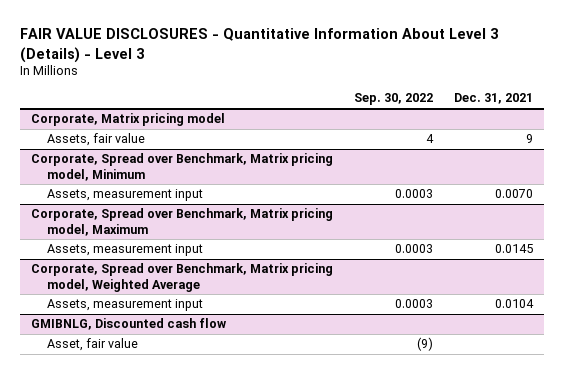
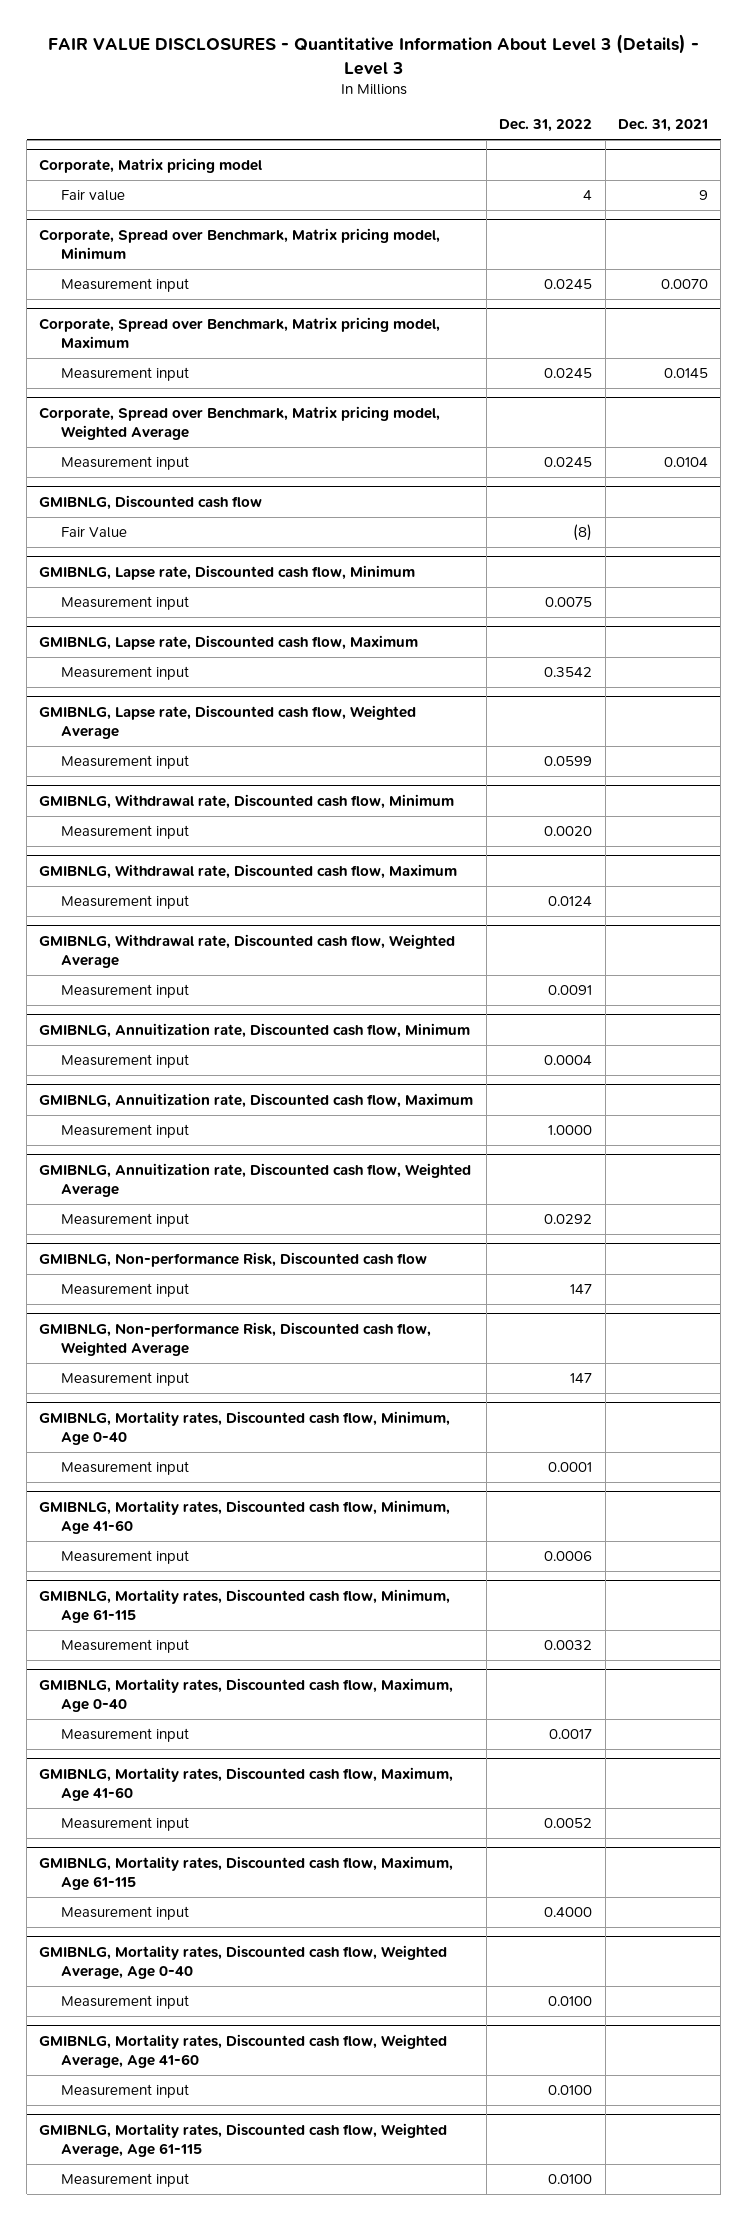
[353,93,433,106] Sep. 30, 2022 -> none
none -> [499,119,593,133] Dec. 31, 2022
[46,133,145,147] Assets, fair value -> [61,190,126,202] Fair value
[46,189,203,202] Assets, measurement input -> [61,278,190,293] Measurement input
[46,244,203,257] Assets, measurement input -> [61,367,190,382] Measurement input
[46,299,203,312] Assets, measurement input -> [61,456,190,471] Measurement input
[46,338,138,352] Asset, fair value -> [61,527,128,539] Fair Value
none -> [39,564,416,580] GMIBNLG, Lapse rate, Discounted cash flow, Minimum
none -> [61,596,190,611] Measurement input
none -> [39,634,419,650] GMIBNLG, Lapse rate, Discounted cash flow, Maximum
none -> [61,666,190,681] Measurement input
none -> [39,704,417,740] GMIBNLG, Lapse rate, Discounted cash flow, Weighted Average
none -> [61,755,190,770] Measurement input
none -> [39,793,455,809] GMIBNLG, Withdrawal rate, Discounted cash flow, Minimum
none -> [61,825,190,840] Measurement input
none -> [39,863,458,879] GMIBNLG, Withdrawal rate, Discounted cash flow, Maximum
none -> [61,895,190,910] Measurement input
none -> [39,933,456,969] GMIBNLG, Withdrawal rate, Discounted cash flow, Weighted Average
none -> [61,984,190,999] Measurement input
none -> [39,1022,471,1038] GMIBNLG, Annuitization rate, Discounted cash flow, Minimum
none -> [61,1054,190,1069] Measurement input
none -> [39,1092,474,1108] GMIBNLG, Annuitization rate, Discounted cash flow, Maximum
none -> [61,1124,190,1139] Measurement input
none -> [39,1162,472,1198] GMIBNLG, Annuitization rate, Discounted cash flow, Weighted Average
none -> [61,1213,190,1228] Measurement input
none -> [39,1251,428,1267] GMIBNLG, Non-performance Risk, Discounted cash flow
none -> [61,1283,190,1298] Measurement input
none -> [39,1321,432,1357] GMIBNLG, Non-performance Risk, Discounted cash flow, Weighted Average
none -> [61,1372,190,1387] Measurement input
none -> [39,1410,451,1446] GMIBNLG, Mortality rates, Discounted cash flow, Minimum, Age 0-40
none -> [61,1461,190,1476] Measurement input
none -> [39,1499,451,1535] GMIBNLG, Mortality rates, Discounted cash flow, Minimum, Age 41-60
none -> [61,1550,190,1565] Measurement input
none -> [39,1588,451,1624] GMIBNLG, Mortality rates, Discounted cash flow, Minimum, Age 61-115
none -> [61,1639,190,1654] Measurement input
none -> [39,1677,454,1713] GMIBNLG, Mortality rates, Discounted cash flow, Maximum, Age 0-40
none -> [61,1728,190,1743] Measurement input
none -> [39,1766,454,1802] GMIBNLG, Mortality rates, Discounted cash flow, Maximum, Age 41-60
none -> [61,1817,190,1832] Measurement input
none -> [39,1855,454,1891] GMIBNLG, Mortality rates, Discounted cash flow, Maximum, Age 61-115
none -> [61,1906,190,1921] Measurement input
none -> [39,1944,448,1980] GMIBNLG, Mortality rates, Discounted cash flow, Weighted Average, Age 0-40
none -> [61,1995,190,2010] Measurement input
none -> [39,2033,448,2069] GMIBNLG, Mortality rates, Discounted cash flow, Weighted Average, Age 41-60
none -> [61,2084,190,2099] Measurement input
none -> [39,2122,448,2158] GMIBNLG, Mortality rates, Discounted cash flow, Weighted Average, Age 61-115
none -> [61,2173,190,2188] Measurement input

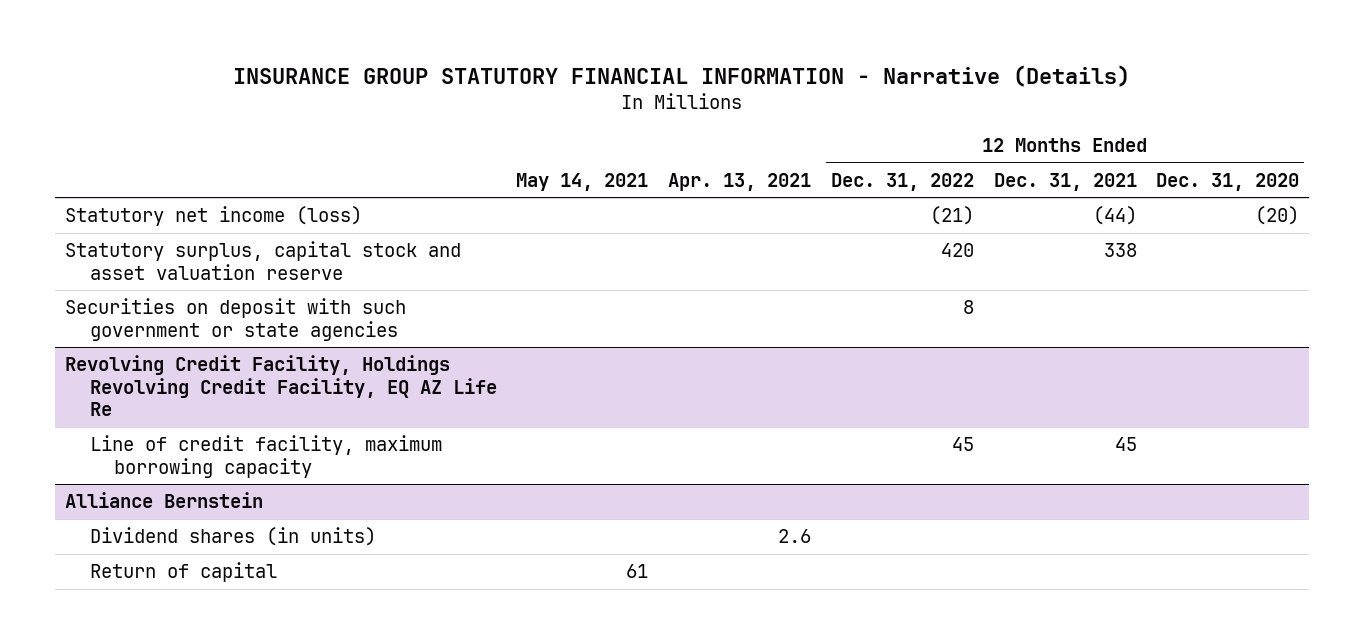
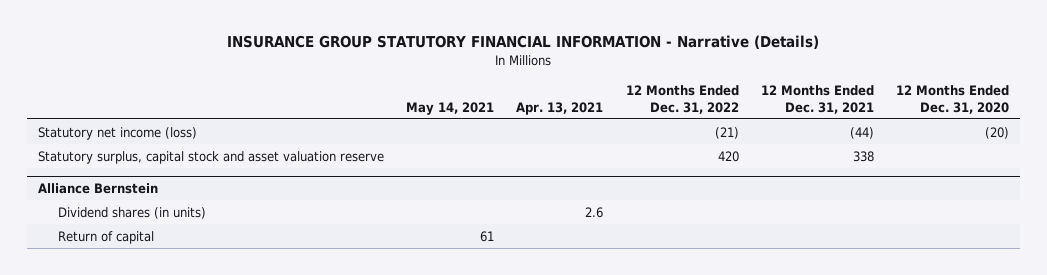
[64,298,406,341] Securities on deposit with such government or state agencies -> none
[64,355,497,417] Revolving Credit Facility, Holdings Revolving Credit Facility, EQ AZ Life Re -> none
[89,435,442,478] Line of credit facility, maximum borrowing capacity -> none

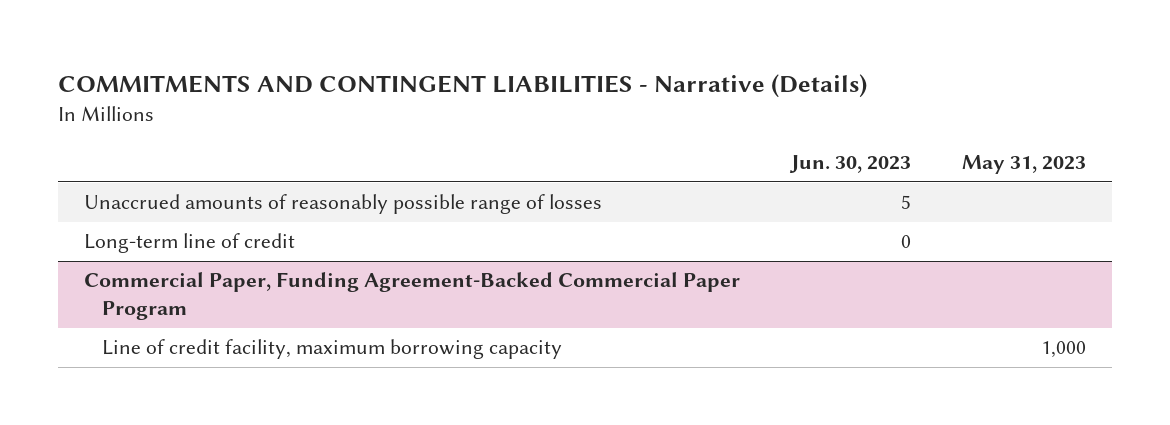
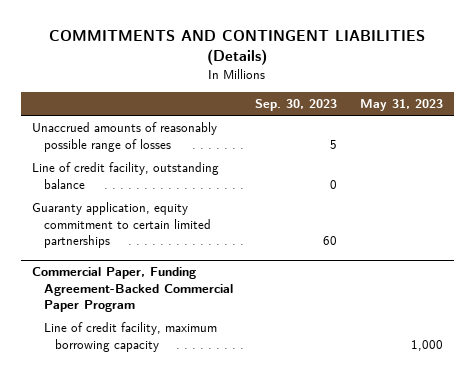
[58,73,868,98] COMMITMENTS AND CONTINGENT LIABILITIES - Narrative (Details) -> [49,30,426,66] COMMITMENTS AND CONTINGENT LIABILITIES (Details)
[789,155,912,174] Jun. 30, 2023 -> none
none -> [255,98,338,111] Sep. 30, 2023
[83,233,295,254] Long-term line of credit -> [32,162,220,189] Line of credit facility, outstanding balance
none -> [32,202,211,248] Guaranty application, equity commitment to certain limited partnerships

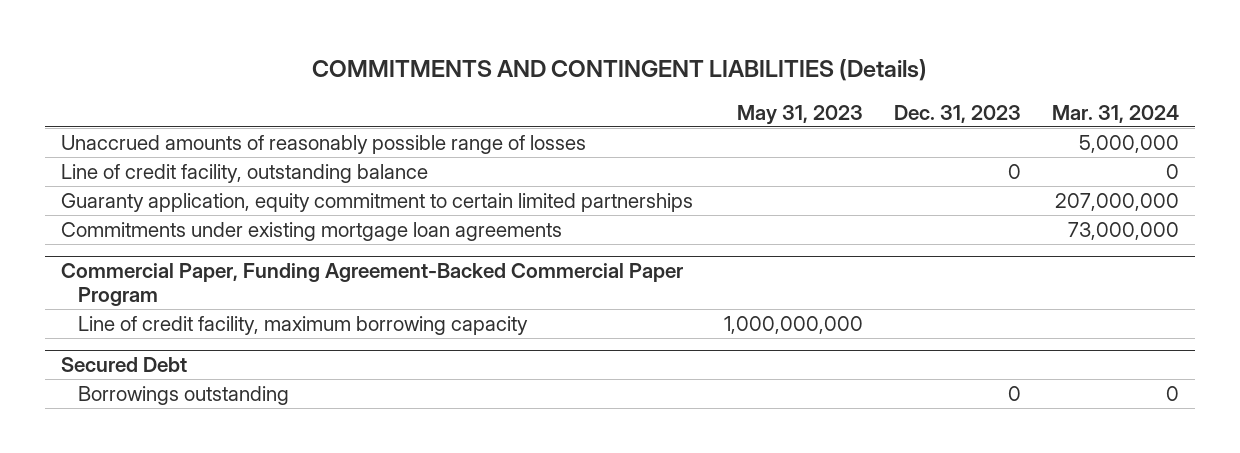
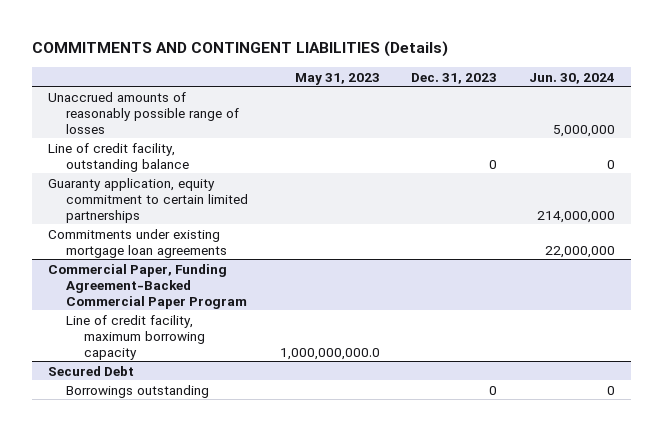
[1051,104,1179,123] Mar. 31, 2024 -> none
none -> [529,72,616,84] Jun. 30, 2024
[723,316,863,335] 1,000,000,000 -> [279,347,380,360] 1,000,000,000.0

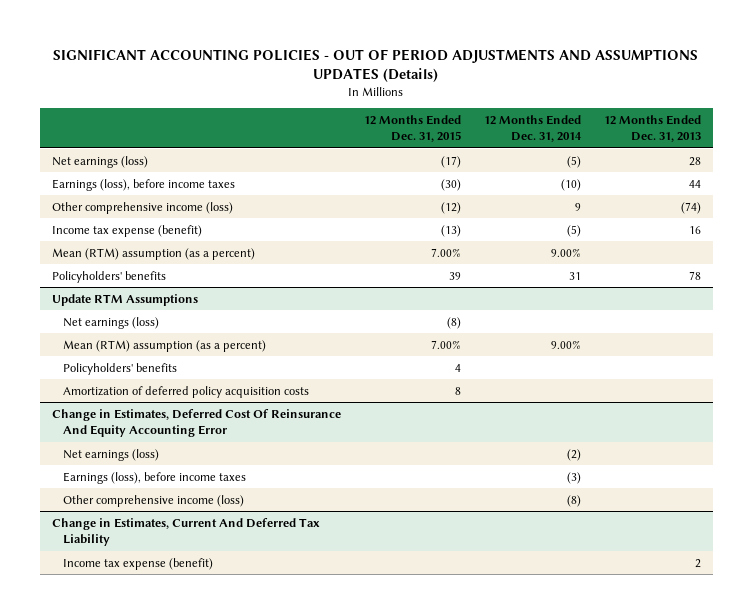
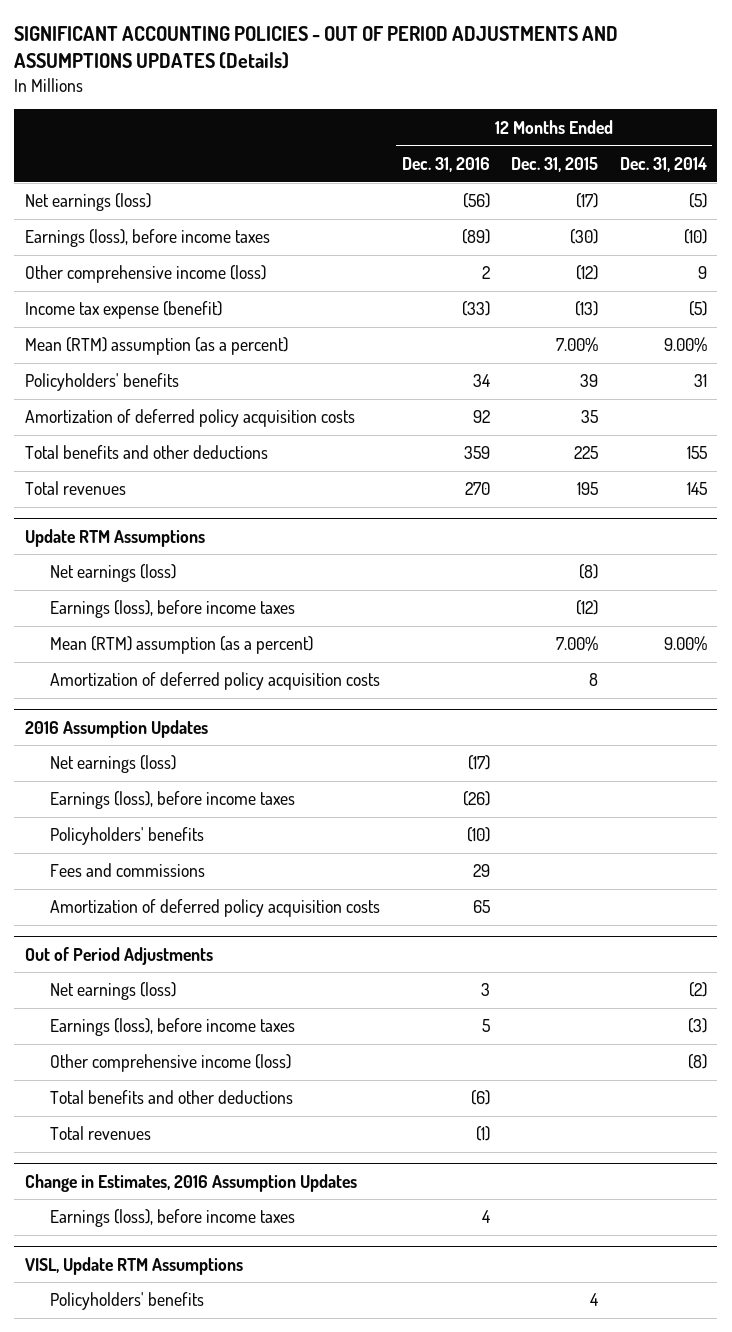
[604,114,702,143] 12 Months Ended Dec. 31, 2013 -> none
none -> [401,156,490,172] Dec. 31, 2016
none -> [24,409,355,428] Amortization of deferred policy acquisition costs
none -> [24,445,268,460] Total benefits and other deductions
none -> [24,481,126,496] Total revenues
none -> [50,600,296,619] Earnings (loss), before income taxes
[62,362,177,375] Policyholders' benefits -> none
none -> [24,719,208,738] 2016 Assumption Updates
none -> [50,755,177,774] Net earnings (loss)
none -> [50,791,296,810] Earnings (loss), before income taxes
none -> [50,827,205,846] Policyholders' benefits
none -> [50,863,206,878] Fees and commissions
none -> [50,899,381,918] Amortization of deferred policy acquisition costs
[51,408,341,437] Change in Estimates, Deferred Cost Of Reinsurance And Equity Accounting Error -> [24,946,213,965] Out of Period Adjustments
[51,517,320,546] Change in Estimates, Current And Deferred Tax Liability -> none
[62,557,213,570] Income tax expense (benefit) -> none
none -> [50,1090,294,1105] Total benefits and other deductions
none -> [50,1126,152,1141] Total revenues
none -> [24,1173,357,1192] Change in Estimates, 2016 Assumption Updates
none -> [50,1209,296,1228] Earnings (loss), before income taxes
none -> [24,1256,243,1275] VISL, Update RTM Assumptions
none -> [50,1292,205,1311] Policyholders' benefits

